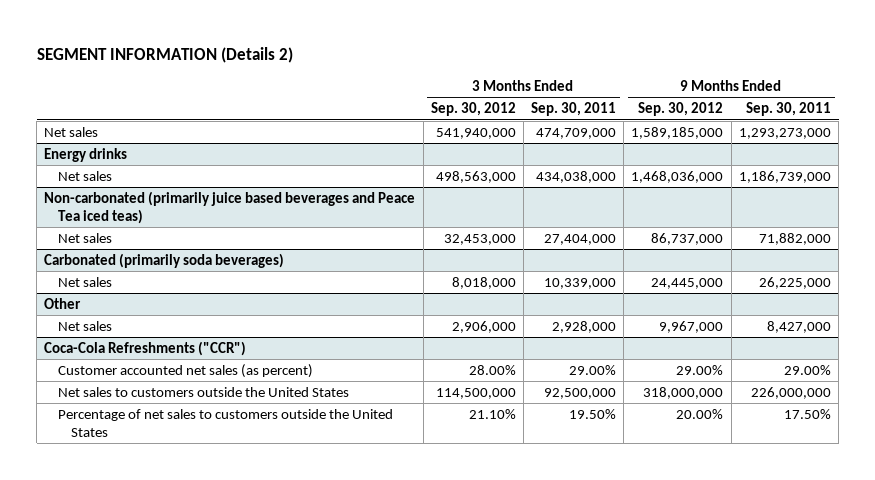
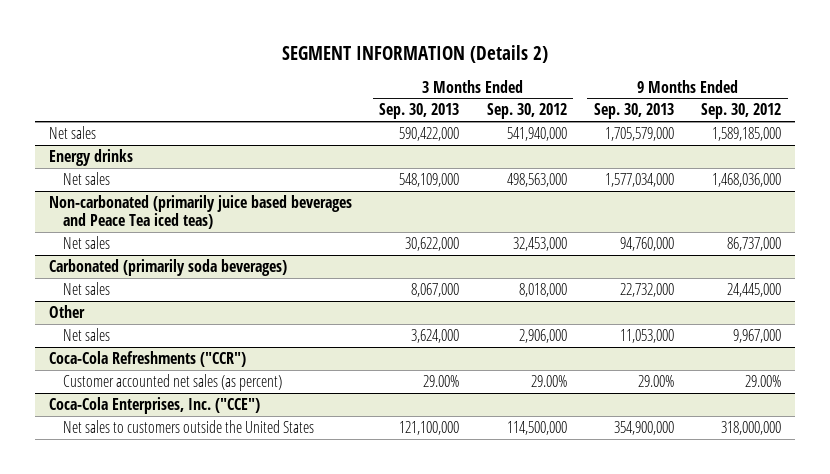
[531,102,617,117] Sep. 30, 2011 -> none
[745,102,831,117] Sep. 30, 2011 -> none
none -> [379,103,460,120] Sep. 30, 2013
none -> [593,103,674,120] Sep. 30, 2013
[468,365,516,376] 28.00% -> [530,374,567,387] 29.00%
none -> [49,396,261,414] Coca-Cola Enterprises, Inc. ("CCE")
[57,409,393,437] Percentage of net sales to customers outside the United States -> none

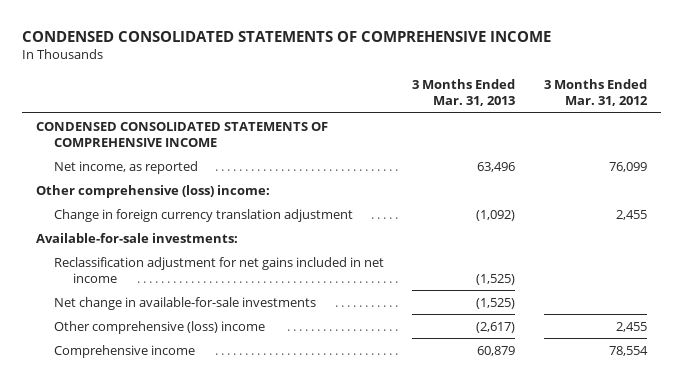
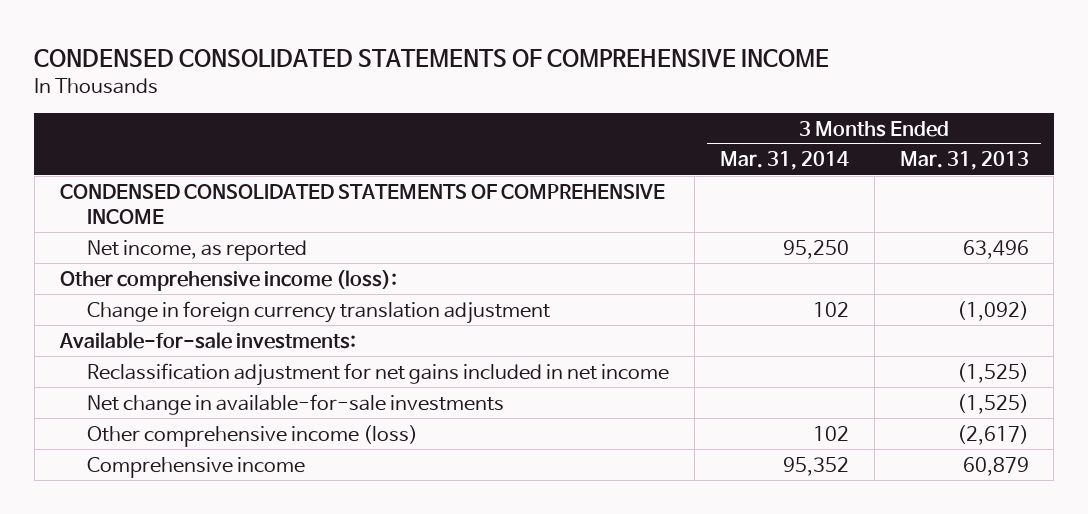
[543,79,648,107] 3 Months Ended Mar. 31, 2012 -> none
none -> [719,151,849,171] Mar. 31, 2014
[35,184,270,198] Other comprehensive (loss) income: -> [59,269,397,291] Other comprehensive income (loss):
[54,320,266,334] Other comprehensive (loss) income -> [86,424,418,447] Other comprehensive income (loss)

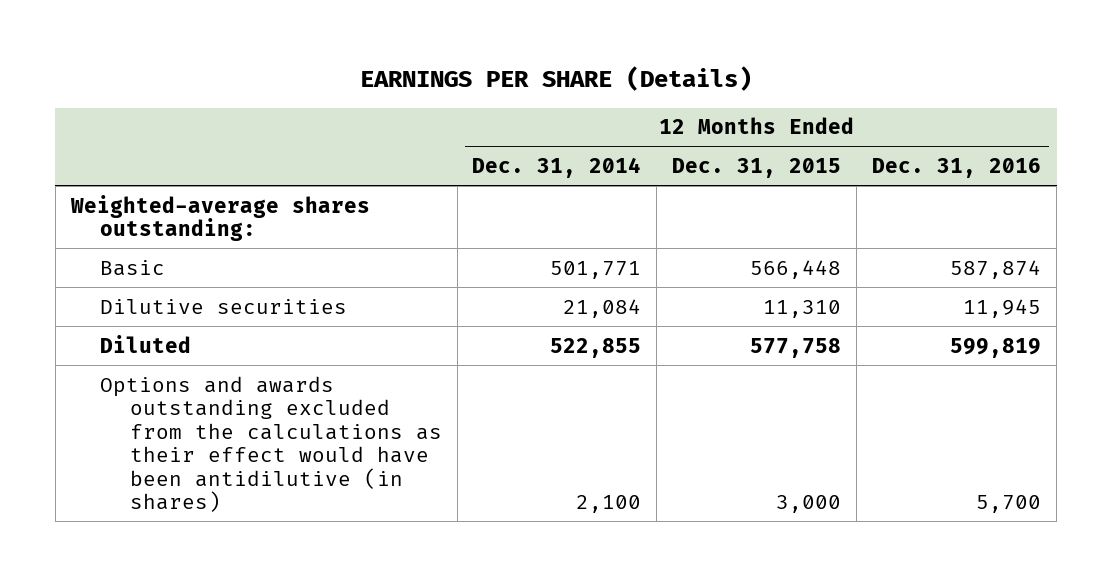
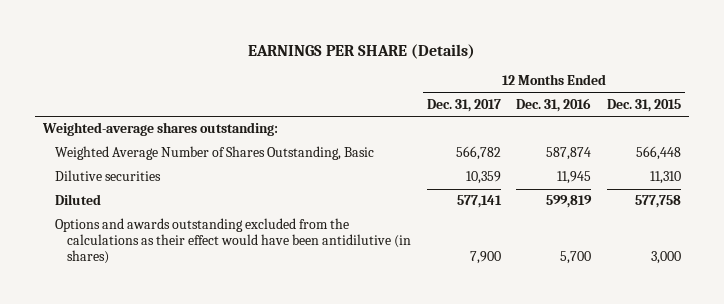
[472,156,642,178] Dec. 31, 2014 -> none
none -> [426,98,501,112] Dec. 31, 2017
[100,259,166,276] Basic -> [54,146,374,161] Weighted Average Number of Shares Outstanding, Basic

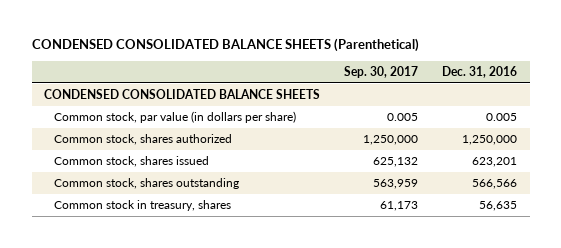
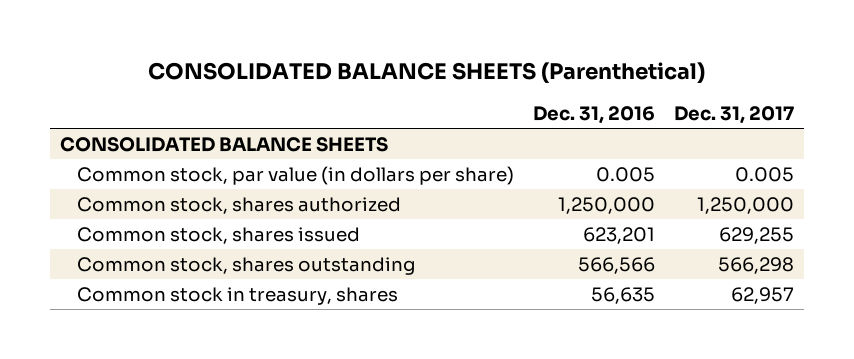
[31,38,419,53] CONDENSED CONSOLIDATED BALANCE SHEETS (Parenthetical) -> [148,62,706,84] CONSOLIDATED BALANCE SHEETS (Parenthetical)
[344,65,419,78] Sep. 30, 2017 -> none
none -> [674,105,795,124] Dec. 31, 2017
[43,89,320,100] CONDENSED CONSOLIDATED BALANCE SHEETS -> [59,137,388,153] CONSOLIDATED BALANCE SHEETS

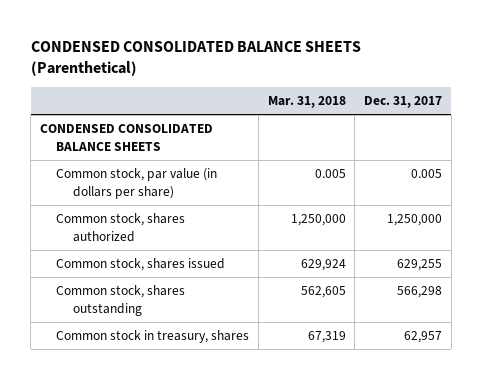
[148,62,706,84] CONSOLIDATED BALANCE SHEETS (Parenthetical) -> [30,41,361,77] CONDENSED CONSOLIDATED BALANCE SHEETS (Parenthetical)
[533,105,656,124] Dec. 31, 2016 -> none
none -> [267,96,346,109] Mar. 31, 2018
[59,137,388,153] CONSOLIDATED BALANCE SHEETS -> [39,124,213,151] CONDENSED CONSOLIDATED BALANCE SHEETS

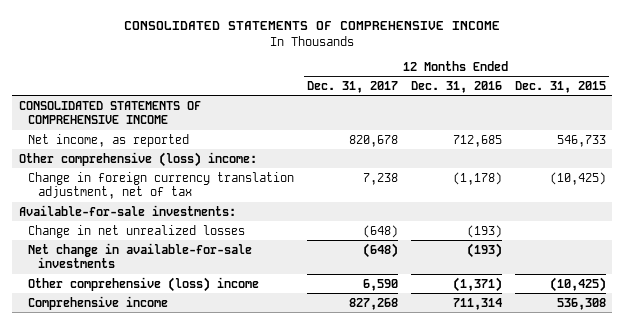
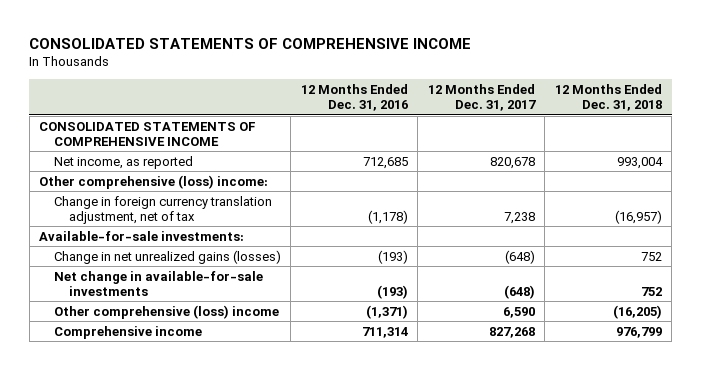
[514,80,606,93] Dec. 31, 2015 -> none
none -> [554,83,662,112] 12 Months Ended Dec. 31, 2018
[28,224,246,238] Change in net unrealized losses -> [53,249,281,264] Change in net unrealized gains (losses)

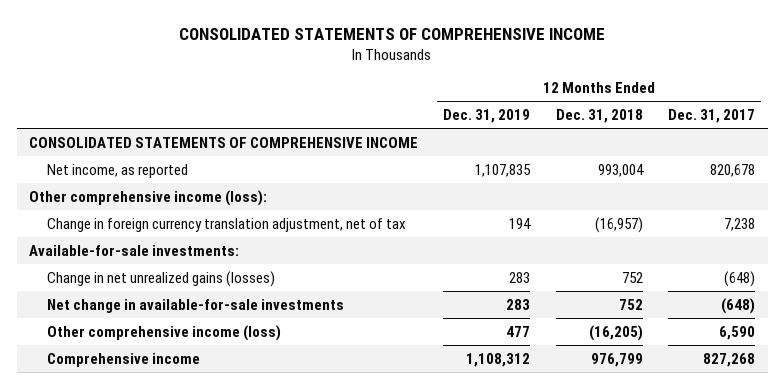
[300,83,408,112] 12 Months Ended Dec. 31, 2016 -> none
none -> [443,109,531,124] Dec. 31, 2019
[39,174,269,189] Other comprehensive (loss) income: -> [29,189,268,206] Other comprehensive income (loss):
[53,304,279,319] Other comprehensive (loss) income -> [46,324,281,341] Other comprehensive income (loss)

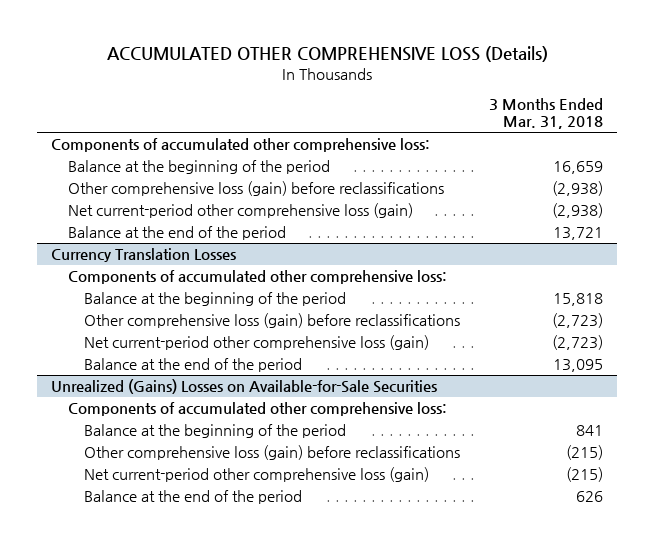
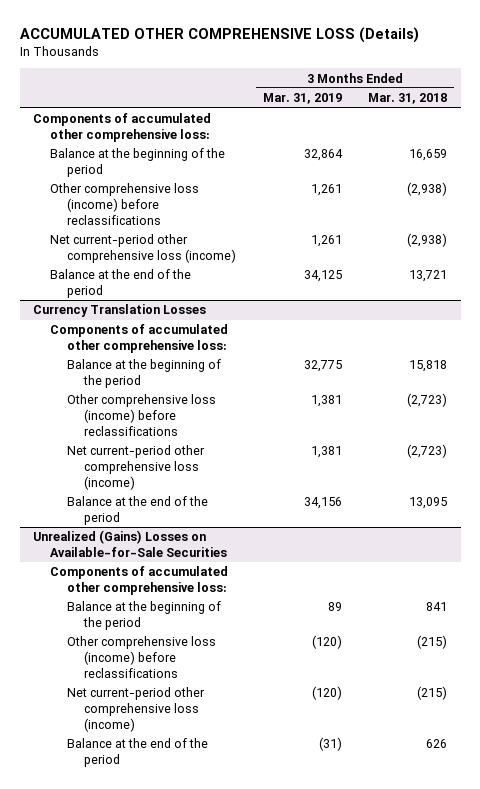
none -> [262,93,342,105] Mar. 31, 2019
[67,181,444,197] Other comprehensive loss (gain) before reclassifications -> [49,183,199,225] Other comprehensive loss (income) before reclassifications
[67,203,413,219] Net current-period other comprehensive loss (gain) -> [49,234,236,264] Net current-period other comprehensive loss (income)
[84,313,461,329] Other comprehensive loss (gain) before reclassifications -> [66,394,216,436] Other comprehensive loss (income) before reclassifications
[84,335,430,351] Net current-period other comprehensive loss (gain) -> [66,445,205,490] Net current-period other comprehensive loss (income)
[84,445,461,461] Other comprehensive loss (gain) before reclassifications -> [66,636,216,678] Other comprehensive loss (income) before reclassifications
[84,467,430,483] Net current-period other comprehensive loss (gain) -> [66,687,205,732] Net current-period other comprehensive loss (income)

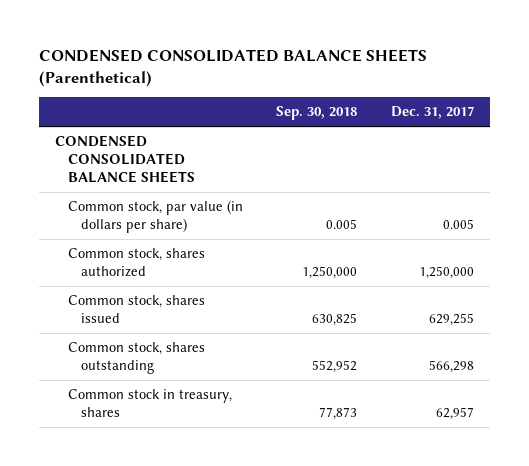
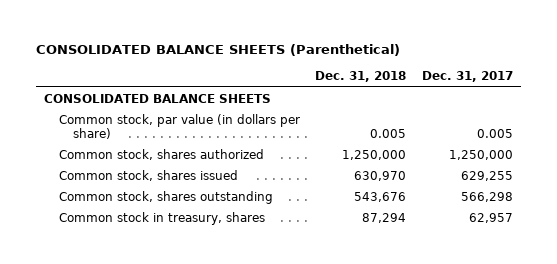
[38,48,427,87] CONDENSED CONSOLIDATED BALANCE SHEETS (Parenthetical) -> [36,44,401,57] CONSOLIDATED BALANCE SHEETS (Parenthetical)
[276,106,358,121] Sep. 30, 2018 -> none
none -> [315,71,407,83] Dec. 31, 2018
[55,135,195,184] CONDENSED CONSOLIDATED BALANCE SHEETS -> [44,93,272,103] CONSOLIDATED BALANCE SHEETS

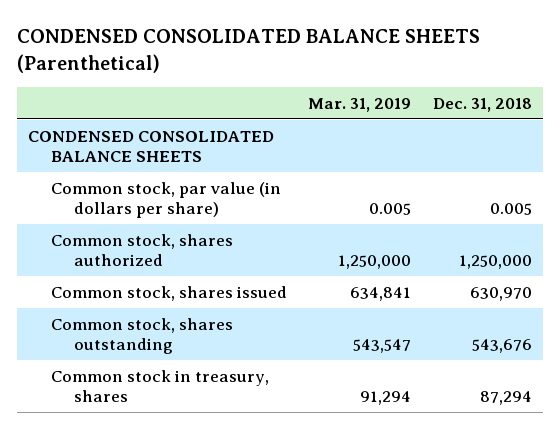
[36,44,401,57] CONSOLIDATED BALANCE SHEETS (Parenthetical) -> [16,29,480,73] CONDENSED CONSOLIDATED BALANCE SHEETS (Parenthetical)
[422,71,514,83] Dec. 31, 2017 -> none
none -> [308,97,412,112] Mar. 31, 2019
[44,93,272,103] CONSOLIDATED BALANCE SHEETS -> [27,130,274,162] CONDENSED CONSOLIDATED BALANCE SHEETS

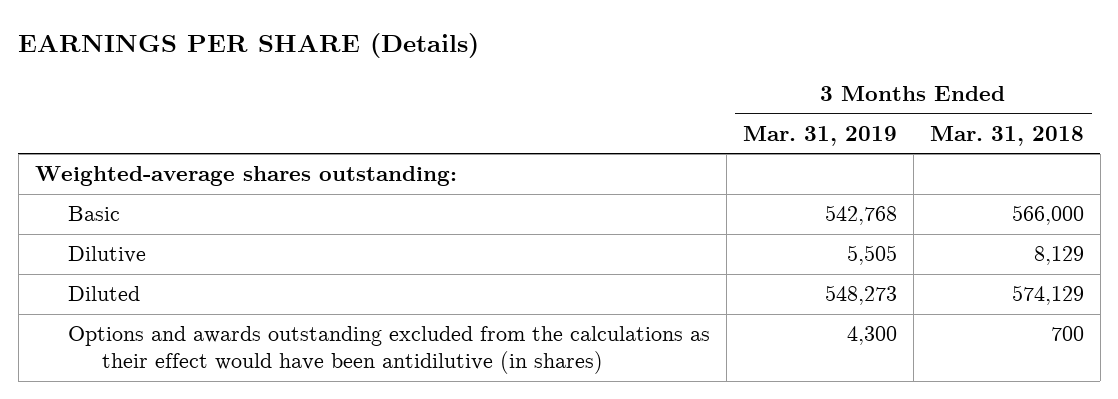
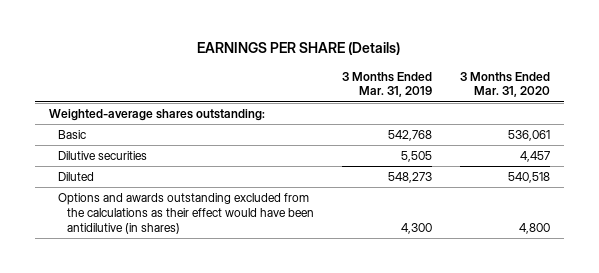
[929,125,1084,146] Mar. 31, 2018 -> none
none -> [460,71,551,98] 3 Months Ended Mar. 31, 2020
[68,246,147,264] Dilutive -> [57,151,147,161] Dilutive securities

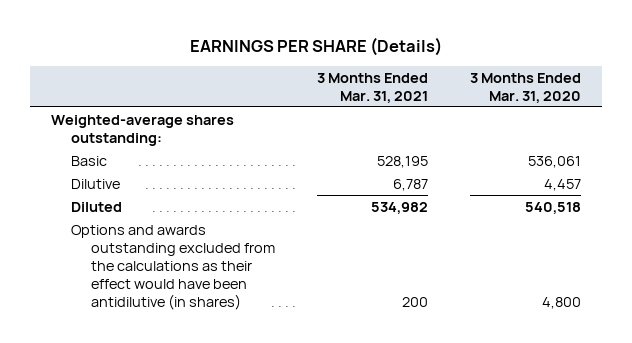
[341,71,432,98] 3 Months Ended Mar. 31, 2019 -> none
none -> [316,72,428,103] 3 Months Ended Mar. 31, 2021
[57,151,147,161] Dilutive securities -> [70,178,120,189] Dilutive

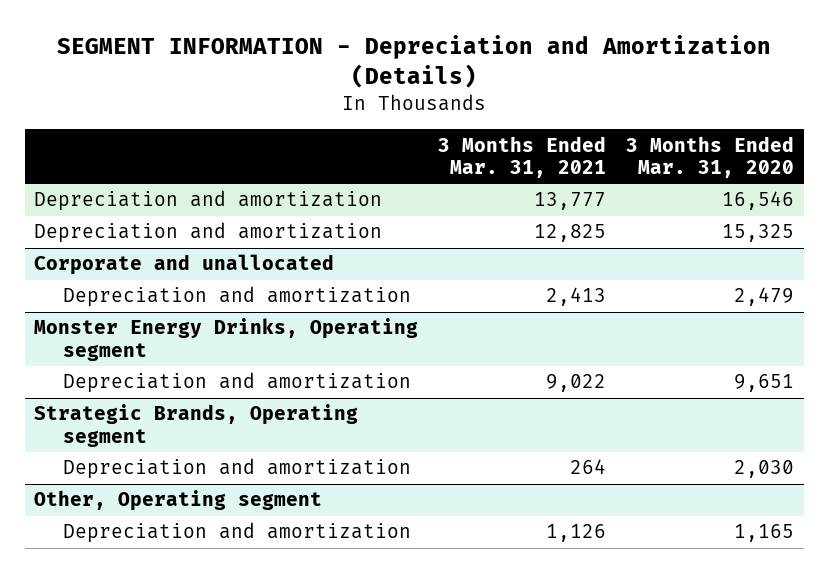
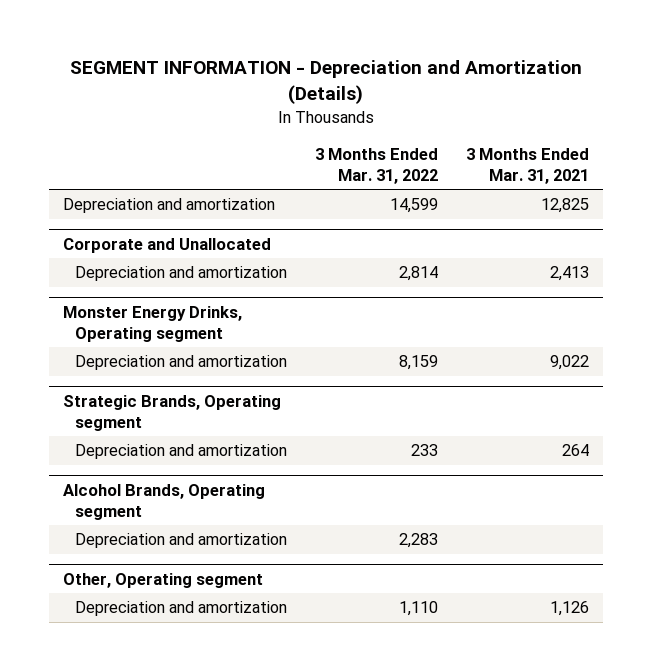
[625,135,794,179] 3 Months Ended Mar. 31, 2020 -> none
none -> [315,147,439,184] 3 Months Ended Mar. 31, 2022
[34,190,383,212] Depreciation and amortization -> none
[34,254,335,276] Corporate and unallocated -> [62,237,271,253] Corporate and Unallocated
none -> [62,483,265,520] Alcohol Brands, Operating segment
none -> [75,533,288,549] Depreciation and amortization

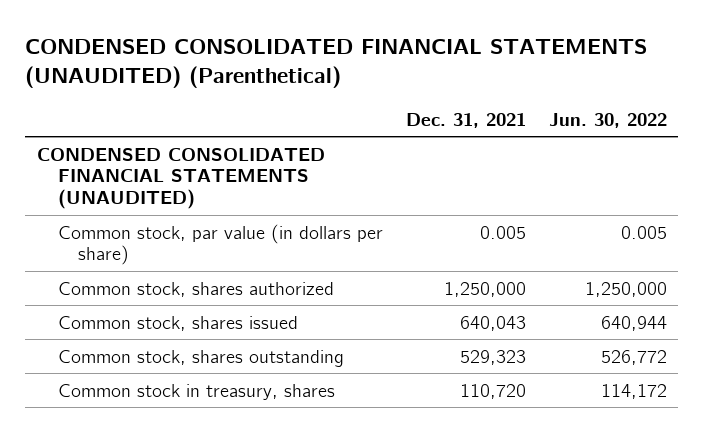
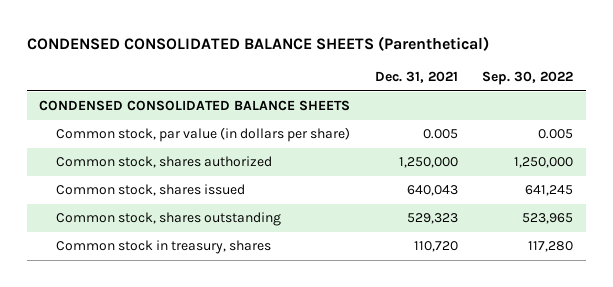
[25,39,648,89] CONDENSED CONSOLIDATED FINANCIAL STATEMENTS (UNAUDITED) (Parenthetical) -> [27,35,490,51] CONDENSED CONSOLIDATED BALANCE SHEETS (Parenthetical)
[548,112,667,128] Jun. 30, 2022 -> none
none -> [482,71,574,86] Sep. 30, 2022
[36,147,325,209] CONDENSED CONSOLIDATED FINANCIAL STATEMENTS (UNAUDITED) -> [39,100,351,112] CONDENSED CONSOLIDATED BALANCE SHEETS

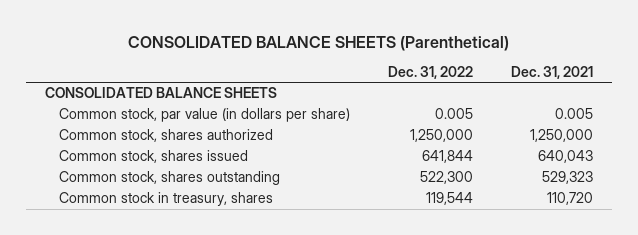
[27,35,490,51] CONDENSED CONSOLIDATED BALANCE SHEETS (Parenthetical) -> [127,35,509,51] CONSOLIDATED BALANCE SHEETS (Parenthetical)
[482,71,574,86] Sep. 30, 2022 -> none
none -> [387,66,473,80] Dec. 31, 2022
[39,100,351,112] CONDENSED CONSOLIDATED BALANCE SHEETS -> [44,87,277,99] CONSOLIDATED BALANCE SHEETS

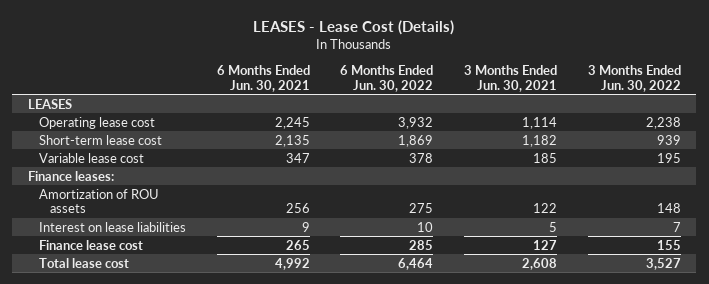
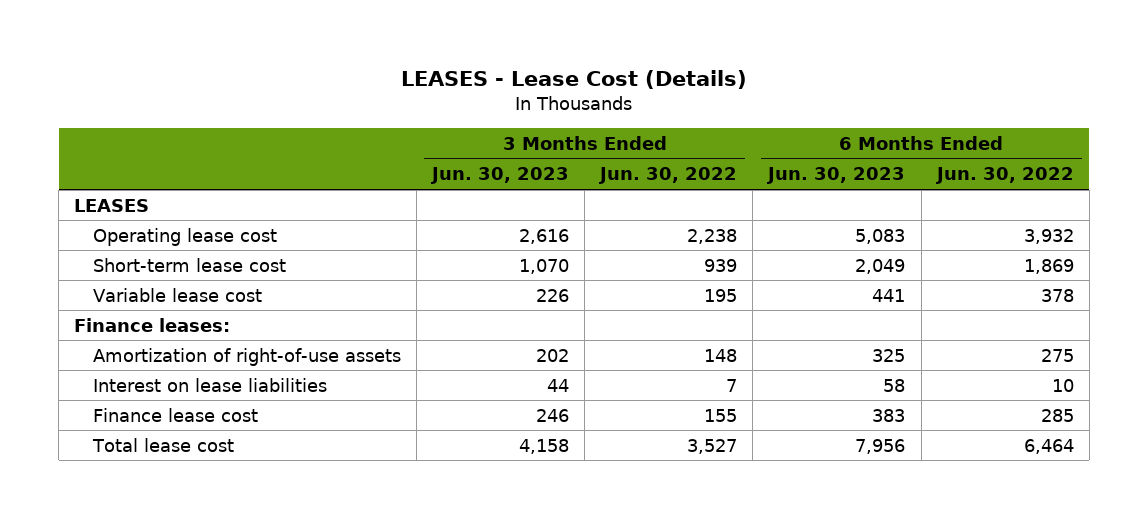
[216,64,310,92] 6 Months Ended Jun. 30, 2021 -> none
[464,64,558,92] 3 Months Ended Jun. 30, 2021 -> none
none -> [429,167,569,185] Jun. 30, 2023
none -> [766,167,906,185] Jun. 30, 2023
[38,188,159,214] Amortization of ROU assets -> [92,347,401,366] Amortization of right-of-use assets

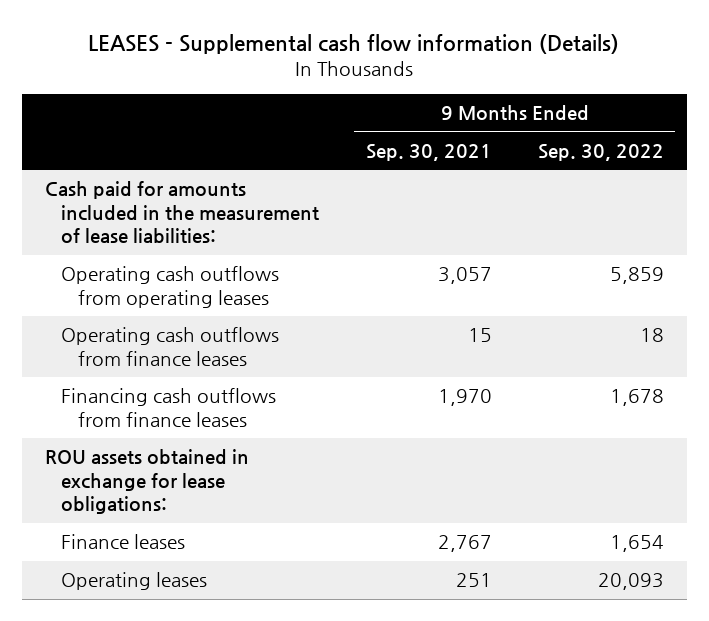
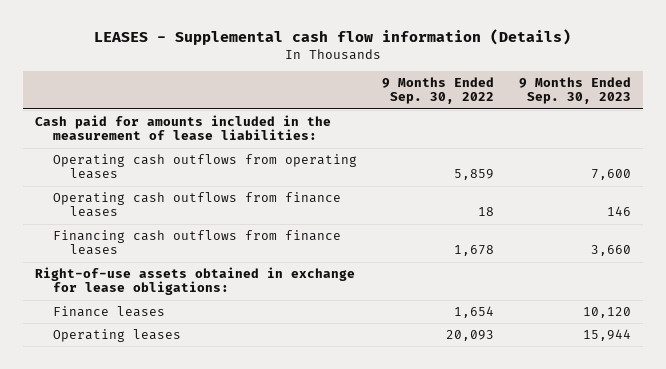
[365,143,492,161] Sep. 30, 2021 -> none
none -> [518,77,631,105] 9 Months Ended Sep. 30, 2023
[44,449,249,515] ROU assets obtained in exchange for lease obligations: -> [35,267,356,296] Right-of-use assets obtained in exchange for lease obligations:

